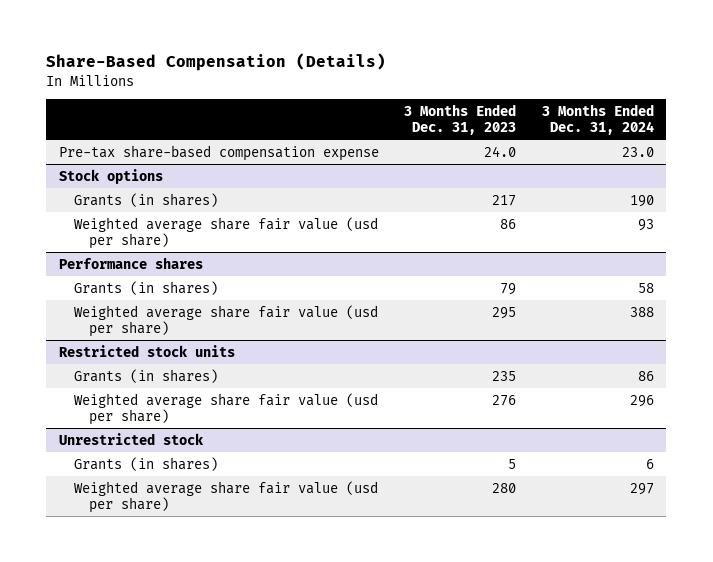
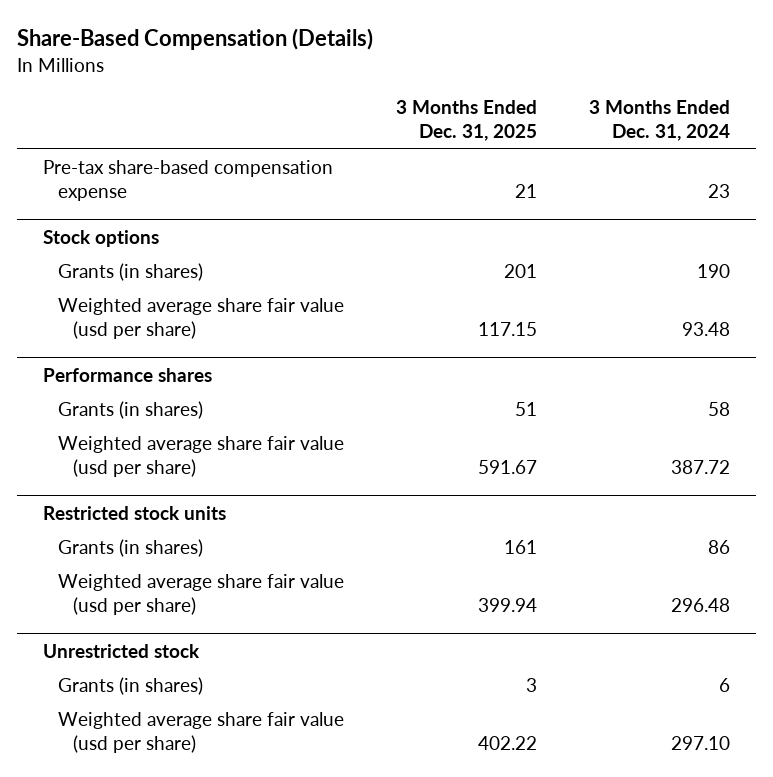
[404,104,517,136] 3 Months Ended Dec. 31, 2023 -> none
none -> [395,100,537,142] 3 Months Ended Dec. 31, 2025
[621,146,654,157] 23.0 -> [708,183,731,198] 23
[637,218,654,231] 93 -> [682,321,731,336] 93.48
[629,306,654,317] 388 -> [671,459,731,474] 387.72
[629,394,654,407] 296 -> [671,597,731,612] 296.48
[629,482,654,495] 297 -> [671,735,731,750] 297.10

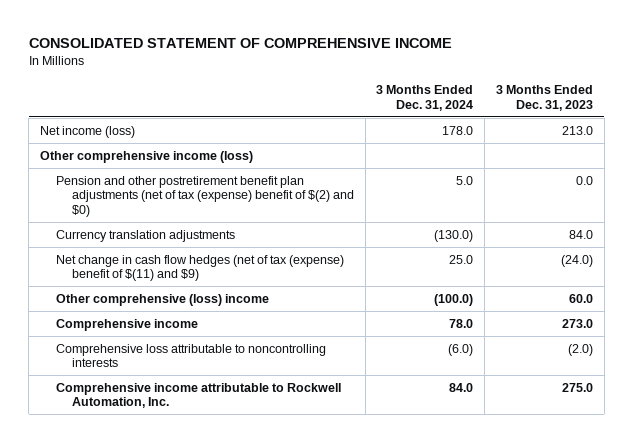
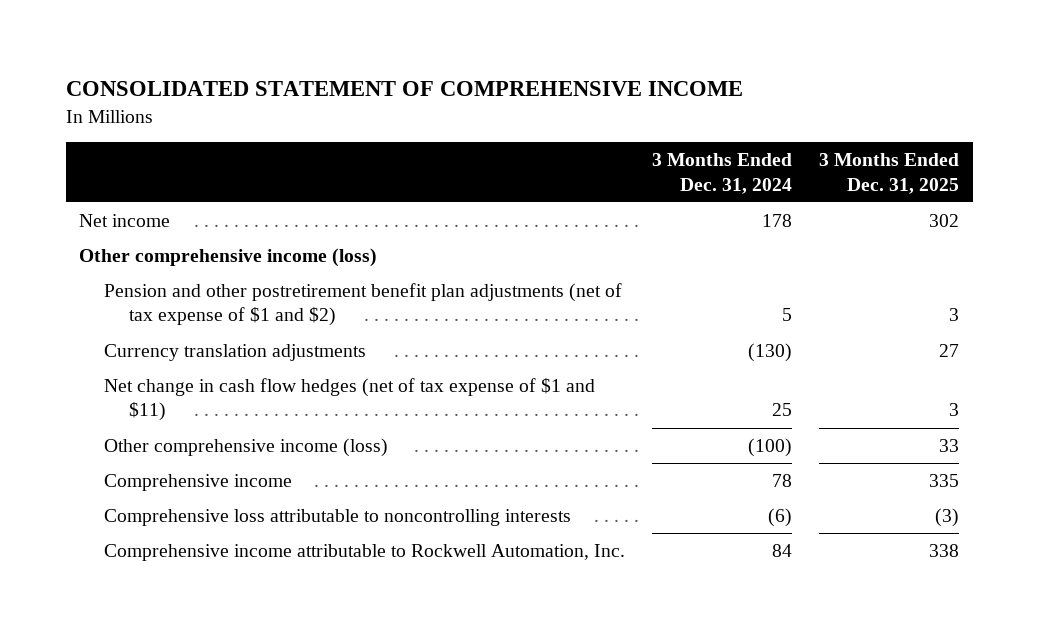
[496,85,594,111] 3 Months Ended Dec. 31, 2023 -> none
none -> [819,153,960,194] 3 Months Ended Dec. 31, 2025
[39,125,135,138] Net income (loss) -> [79,214,171,228] Net income
[442,125,474,135] 178.0 -> [762,214,793,228] 178
[55,175,354,217] Pension and other postretirement benefit plan adjustments (net of tax (expense) benefit of $(2) and $0) -> [104,283,623,327] Pension and other postretirement benefit plan adjustments (net of tax expense of $1 and $2)
[456,175,474,185] 5.0 -> [782,308,793,322] 5
[434,229,474,242] (130.0) -> [748,343,793,363] (130)
[55,254,344,282] Net change in cash flow hedges (net of tax (expense) benefit of $(11) and $9) -> [104,378,596,422] Net change in cash flow hedges (net of tax expense of $1 and $11)
[449,254,474,264] 25.0 -> [772,403,793,417] 25
[55,293,269,306] Other comprehensive (loss) income -> [104,438,389,458] Other comprehensive income (loss)
[434,293,474,306] (100.0) -> [748,438,793,458] (100)
[449,318,474,328] 78.0 -> [772,474,793,488] 78
[448,343,474,356] (6.0) -> [768,508,793,528] (6)
[449,382,474,392] 84.0 -> [772,544,793,558] 84

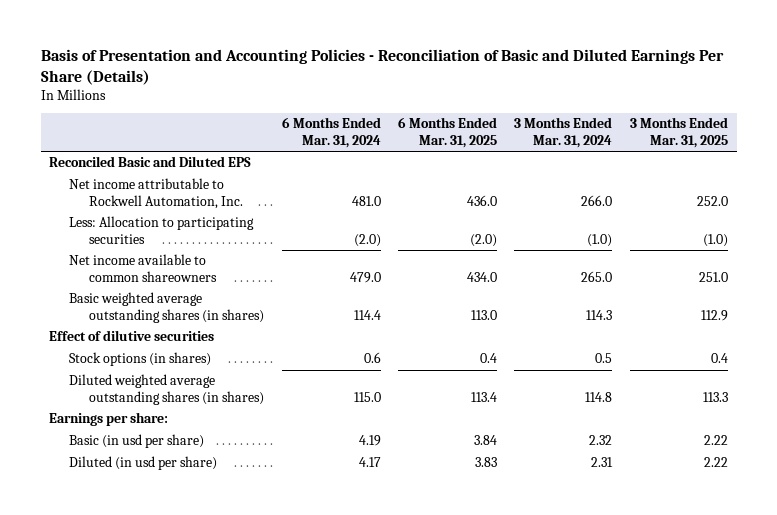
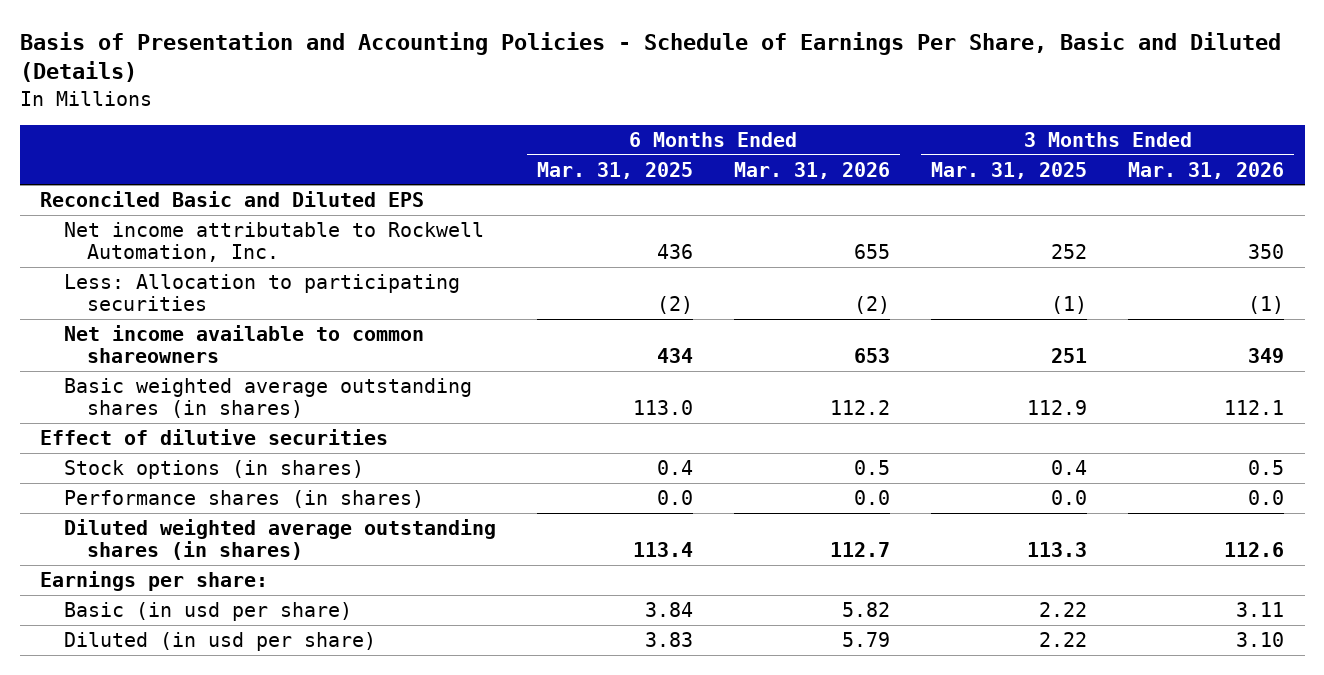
[40,49,724,85] Basis of Presentation and Accounting Policies - Reconciliation of Basic and Diluted Earnings Per Share (Details) -> [19,31,1281,83] Basis of Presentation and Accounting Policies - Schedule of Earnings Per Share, Basic and Diluted (Details)
[281,117,381,148] 6 Months Ended Mar. 31, 2024 -> none
[514,117,613,148] 3 Months Ended Mar. 31, 2024 -> none
none -> [733,161,890,179] Mar. 31, 2026
none -> [1128,161,1285,179] Mar. 31, 2026
[467,194,498,206] 436.0 -> [656,244,693,260] 436
[696,195,728,206] 252.0 -> [1050,244,1087,260] 252
[470,233,498,247] (2.0) -> [656,296,693,315] (2)
[702,233,728,247] (1.0) -> [1050,296,1087,315] (1)
[467,271,498,282] 434.0 -> [656,348,693,364] 434
[698,271,728,282] 251.0 -> [1050,348,1087,364] 251
none -> [63,489,424,508] Performance shares (in shares)

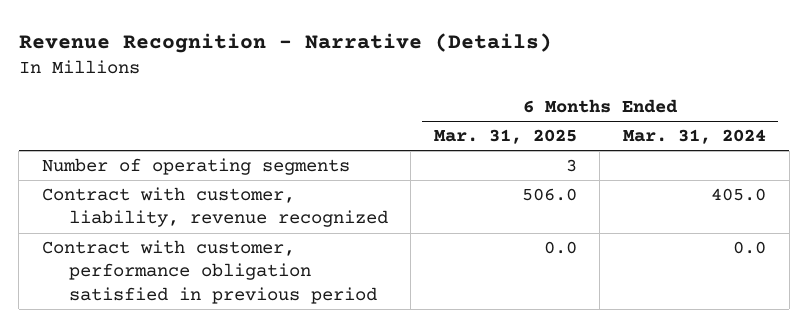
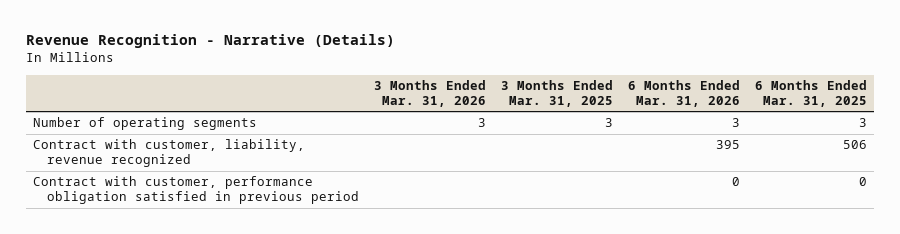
[623,129,767,145] Mar. 31, 2024 -> none
none -> [373,80,486,108] 3 Months Ended Mar. 31, 2026
none -> [500,80,613,108] 3 Months Ended Mar. 31, 2025
none -> [627,80,740,108] 6 Months Ended Mar. 31, 2026
[521,188,577,202] 506.0 -> [842,140,867,150] 506
[543,241,577,255] 0.0 -> [858,177,867,187] 0

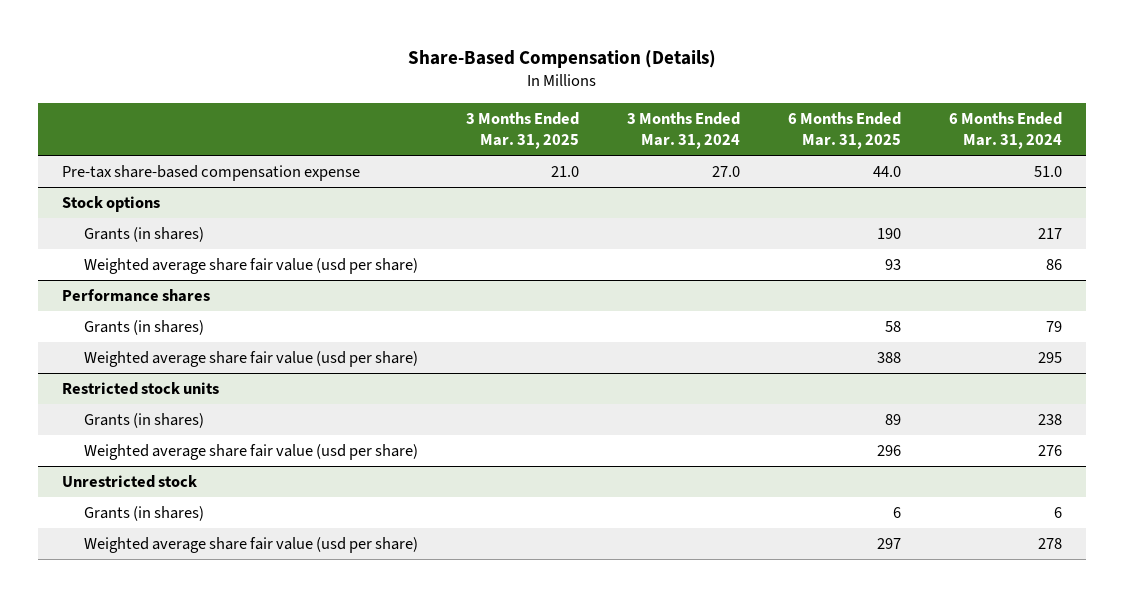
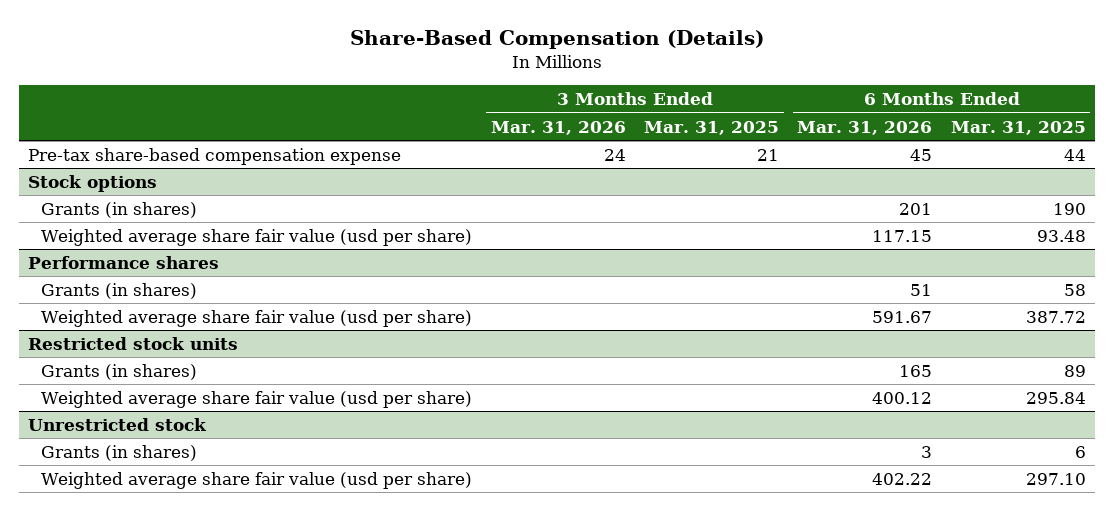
[626,111,740,150] 3 Months Ended Mar. 31, 2024 -> none
[948,111,1062,150] 6 Months Ended Mar. 31, 2024 -> none
none -> [490,120,626,135] Mar. 31, 2026
none -> [797,120,933,135] Mar. 31, 2026
[550,166,579,178] 21.0 -> [757,148,780,161] 21
[872,166,901,178] 44.0 -> [1063,148,1086,161] 44
[884,259,901,271] 93 -> [1036,229,1086,242] 93.48
[876,352,901,364] 388 -> [1025,310,1086,323] 387.72
[876,445,901,457] 296 -> [1025,391,1086,404] 295.84
[876,538,901,550] 297 -> [1025,472,1086,485] 297.10

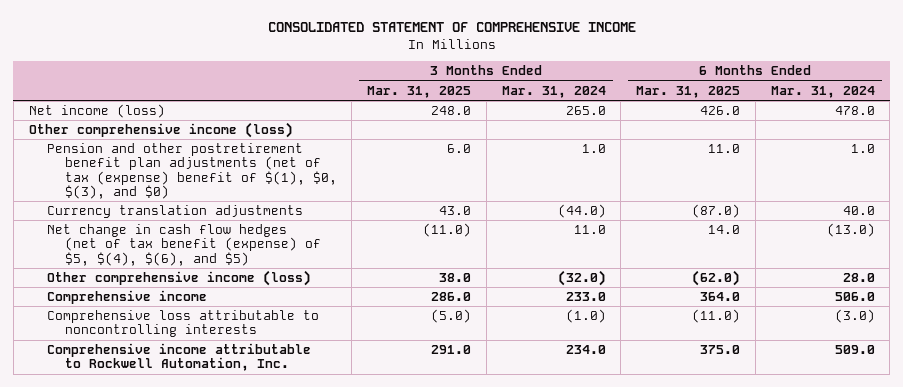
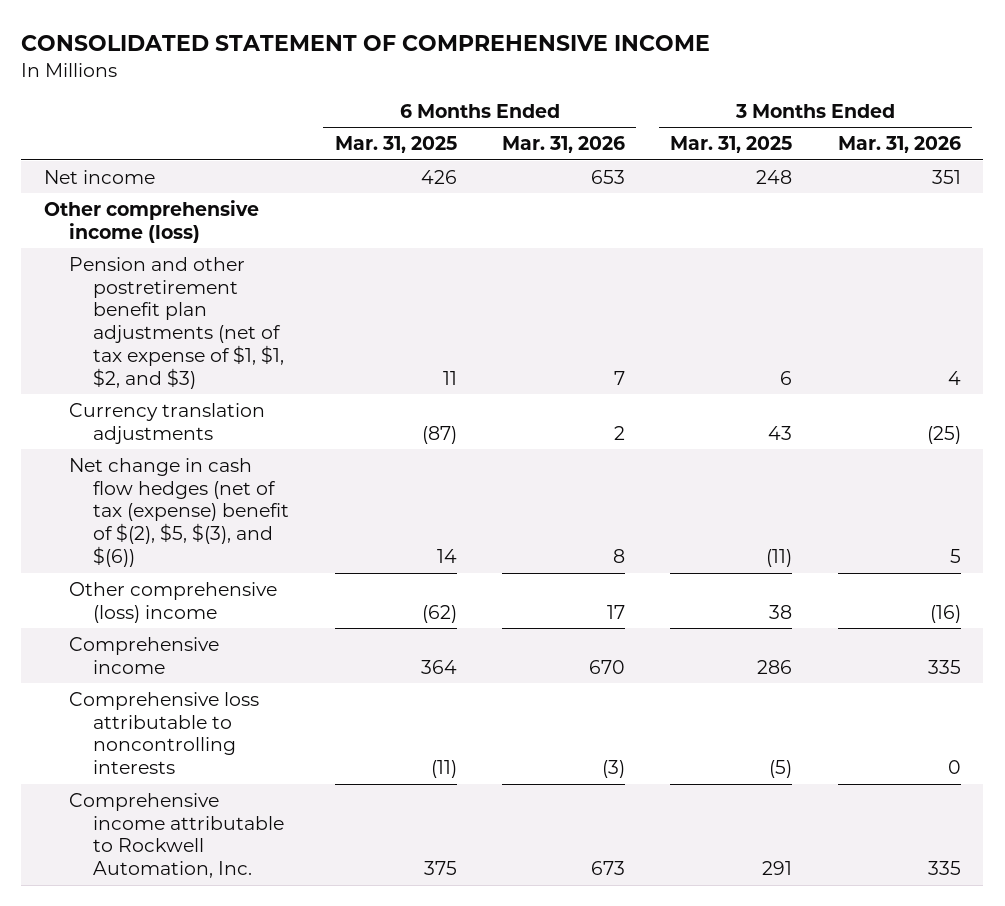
[501,85,606,98] Mar. 31, 2024 -> none
[770,85,875,98] Mar. 31, 2024 -> none
none -> [501,136,625,154] Mar. 31, 2026
none -> [837,136,961,154] Mar. 31, 2026
[28,103,165,118] Net income (loss) -> [44,169,156,184] Net income
[431,105,472,115] 248.0 -> [756,169,793,184] 248
[700,105,741,115] 426.0 -> [420,169,457,184] 426
[46,142,337,199] Pension and other postretirement benefit plan adjustments (net of tax (expense) benefit of $(1), $0, $(3), and $0) -> [68,256,285,390] Pension and other postretirement benefit plan adjustments (net of tax expense of $1, $1, $2, and $3)
[447,143,472,153] 6.0 -> [780,371,793,386] 6
[708,143,741,153] 11.0 -> [442,371,457,386] 11
[439,205,472,215] 43.0 -> [768,425,793,440] 43
[692,203,741,218] (87.0) -> [421,425,457,444] (87)
[46,223,321,266] Net change in cash flow hedges (net of tax benefit (expense) of $5, $(4), $(6), and $5) -> [68,457,290,568] Net change in cash flow hedges (net of tax (expense) benefit of $(2), $5, $(3), and $(6))
[423,222,472,237] (11.0) -> [766,549,793,568] (11)
[708,224,741,234] 14.0 -> [436,549,457,564] 14
[46,269,311,286] Other comprehensive income (loss) -> [68,581,277,623] Other comprehensive (loss) income
[439,272,472,282] 38.0 -> [769,604,793,619] 38
[692,269,741,286] (62.0) -> [421,604,457,623] (62)
[431,291,472,301] 286.0 -> [757,659,793,674] 286
[700,291,741,301] 364.0 -> [420,659,457,674] 364
[431,308,472,323] (5.0) -> [769,760,793,779] (5)
[692,308,741,323] (11.0) -> [430,760,457,779] (11)
[431,344,472,354] 291.0 -> [762,861,793,876] 291
[700,344,741,354] 375.0 -> [423,861,457,876] 375

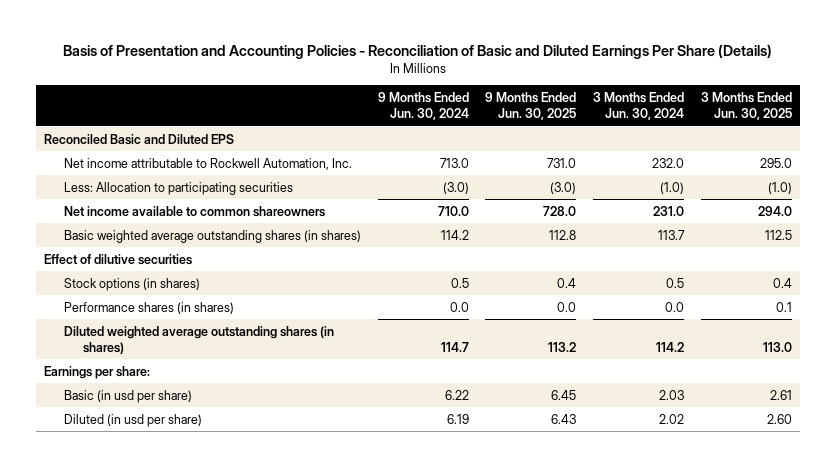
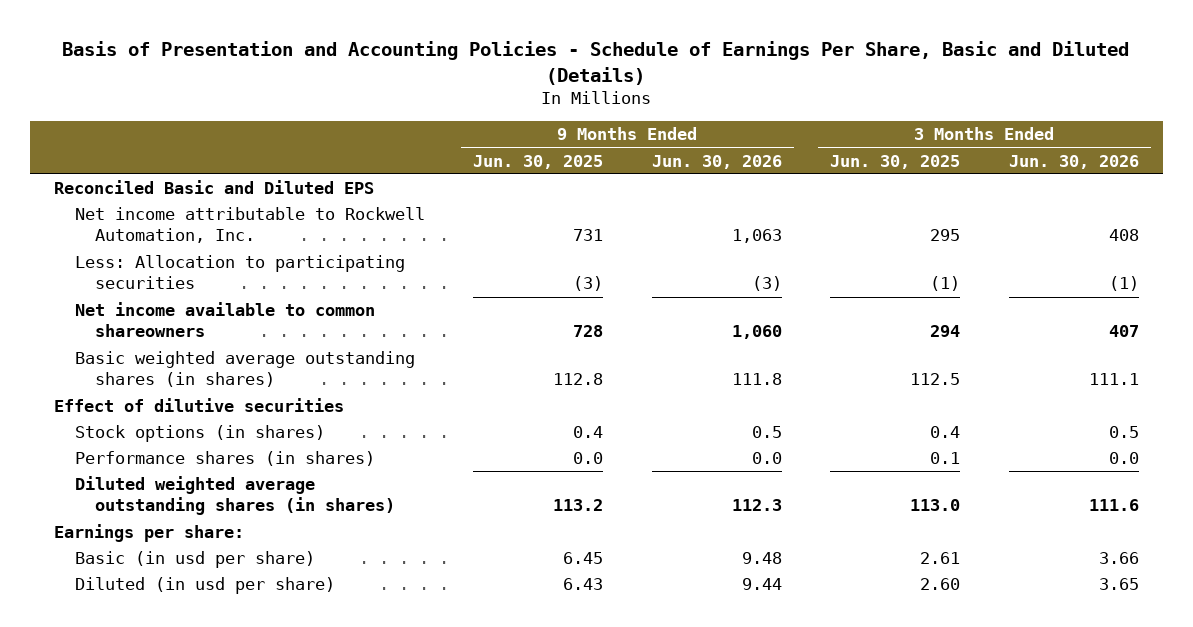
[63,43,773,59] Basis of Presentation and Accounting Policies - Reconciliation of Basic and Diluted Earnings Per Share (Details) -> [62,40,1130,85] Basis of Presentation and Accounting Policies - Schedule of Earnings Per Share, Basic and Diluted (Details)
[377,91,469,121] 9 Months Ended Jun. 30, 2024 -> none
[593,91,685,121] 3 Months Ended Jun. 30, 2024 -> none
none -> [651,154,782,169] Jun. 30, 2026
none -> [1008,154,1139,169] Jun. 30, 2026
[547,157,577,168] 731.0 -> [573,229,604,242] 731
[759,157,792,168] 295.0 -> [930,229,961,242] 295
[550,181,577,194] (3.0) -> [573,276,604,292] (3)
[767,181,792,194] (1.0) -> [930,276,961,292] (1)
[543,205,577,216] 728.0 -> [573,325,604,338] 728
[757,205,792,216] 294.0 -> [930,325,961,338] 294

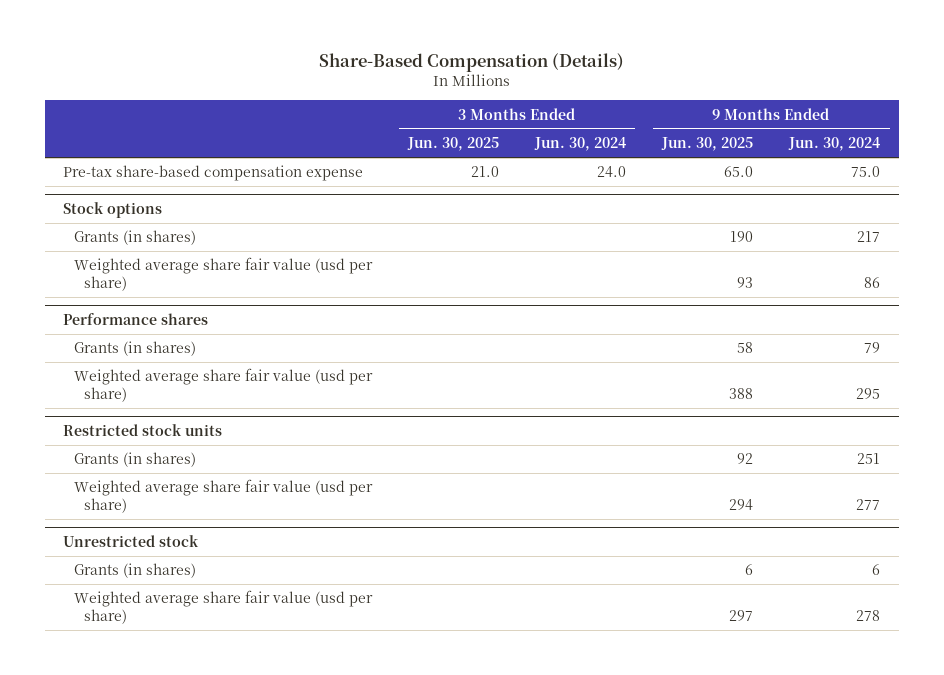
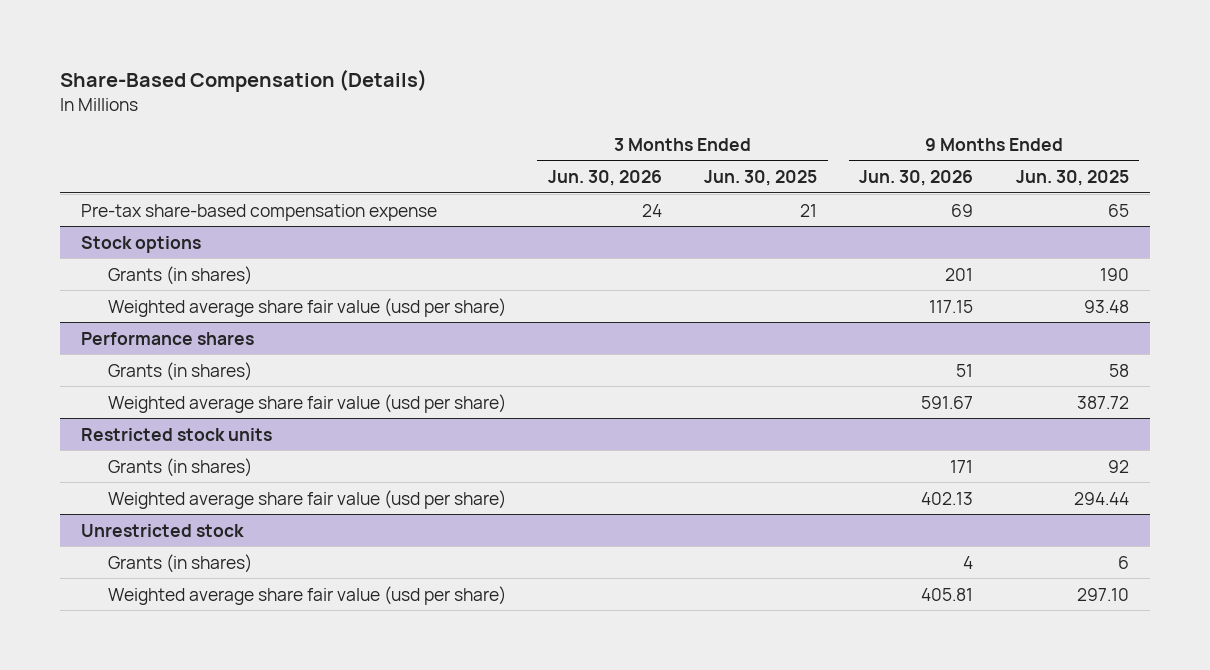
[534,137,627,152] Jun. 30, 2024 -> none
[788,137,881,152] Jun. 30, 2024 -> none
none -> [547,169,662,186] Jun. 30, 2026
none -> [859,169,974,186] Jun. 30, 2026
[470,166,499,178] 21.0 -> [800,203,818,217] 21
[724,166,754,178] 65.0 -> [1107,203,1129,217] 65
[737,277,754,289] 93 -> [1083,299,1129,313] 93.48
[729,388,754,400] 388 -> [1076,395,1129,409] 387.72
[729,499,754,511] 294 -> [1073,491,1129,505] 294.44
[729,610,754,622] 297 -> [1076,587,1129,601] 297.10

